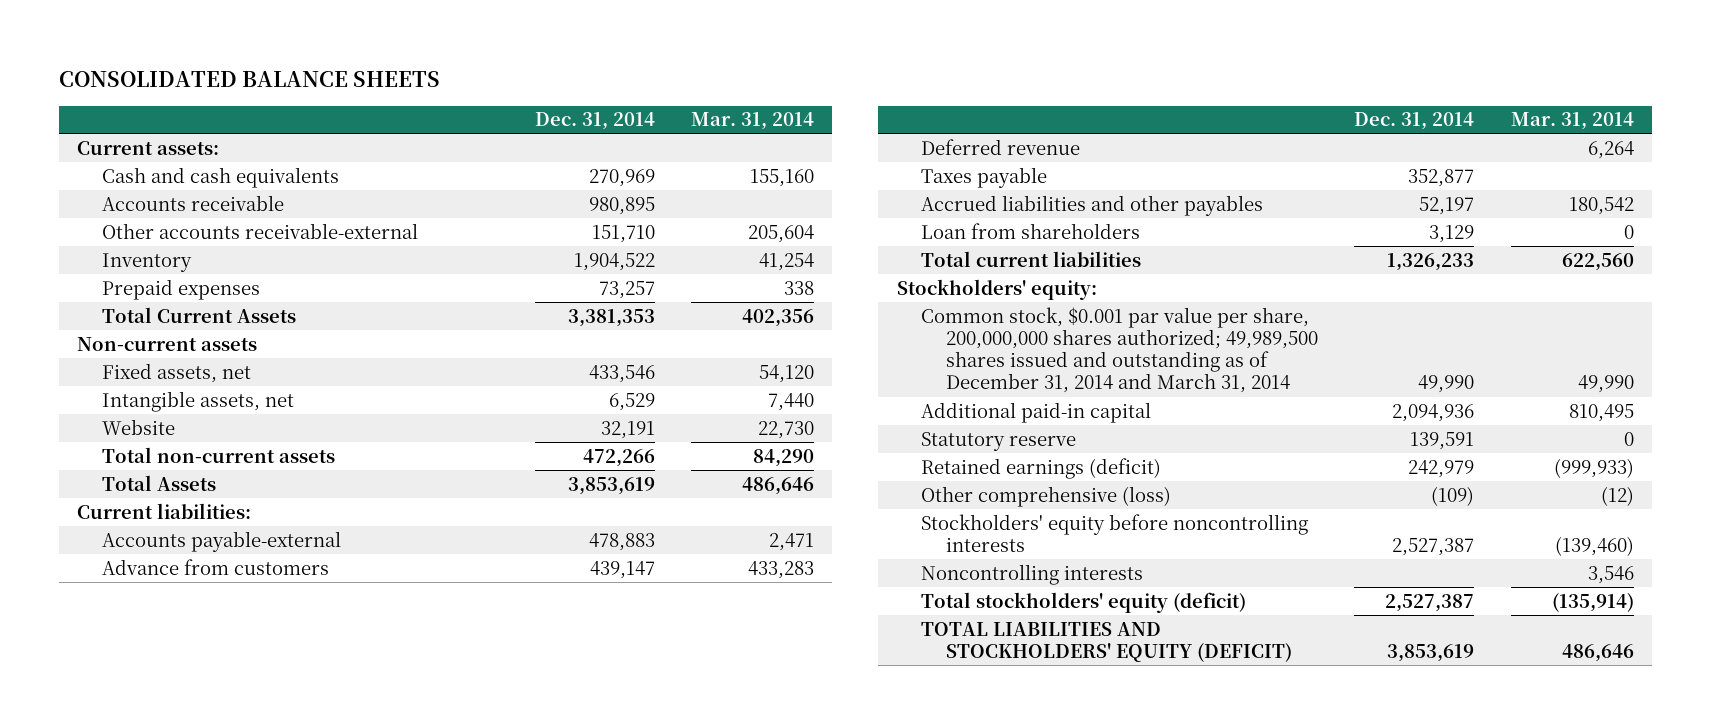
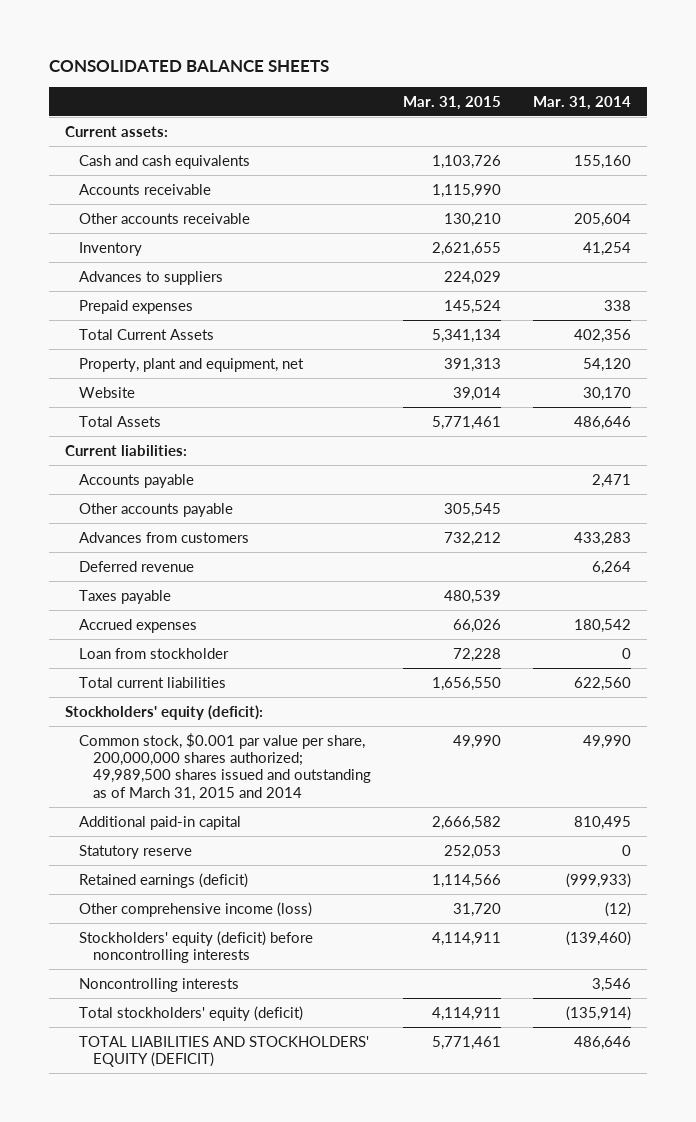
[534,112,655,131] Dec. 31, 2014 -> none
none -> [402,95,501,110] Mar. 31, 2015
[101,222,418,239] Other accounts receivable-external -> [78,212,250,224] Other accounts receivable
none -> [78,270,223,285] Advances to suppliers
[76,336,257,351] Non-current assets -> none
[101,390,294,412] Intangible assets, net -> none
[101,446,335,463] Total non-current assets -> none
[101,362,251,383] Fixed assets, net -> [78,357,304,372] Property, plant and equipment, net
[758,420,815,439] 22,730 -> [583,386,632,401] 30,170
[101,530,341,552] Accounts payable-external -> [78,473,194,488] Accounts payable
none -> [78,502,233,517] Other accounts payable
[101,558,329,575] Advance from customers -> [78,531,249,543] Advances from customers
[921,194,1264,216] Accrued liabilities and other payables -> [78,618,197,633] Accrued expenses
[921,222,1141,239] Loan from shareholders -> [78,647,229,659] Loan from stockholder
[896,278,1097,300] Stockholders' equity: -> [65,704,264,720] Stockholders' equity (deficit):
[921,306,1318,394] Common stock, $0.001 par value per share, 200,000,000 shares authorized; 49,989,500 shares issued and outstanding as of December 31, 2014 and March 31, 2014 -> [78,732,371,801] Common stock, $0.001 par value per share, 200,000,000 shares authorized; 49,989,500 shares issued and outstanding as of March 31, 2015 and 2014
[921,485,1172,507] Other comprehensive (loss) -> [78,901,312,917] Other comprehensive income (loss)
[921,513,1309,552] Stockholders' equity before noncontrolling interests -> [78,930,313,964] Stockholders' equity (deficit) before noncontrolling interests

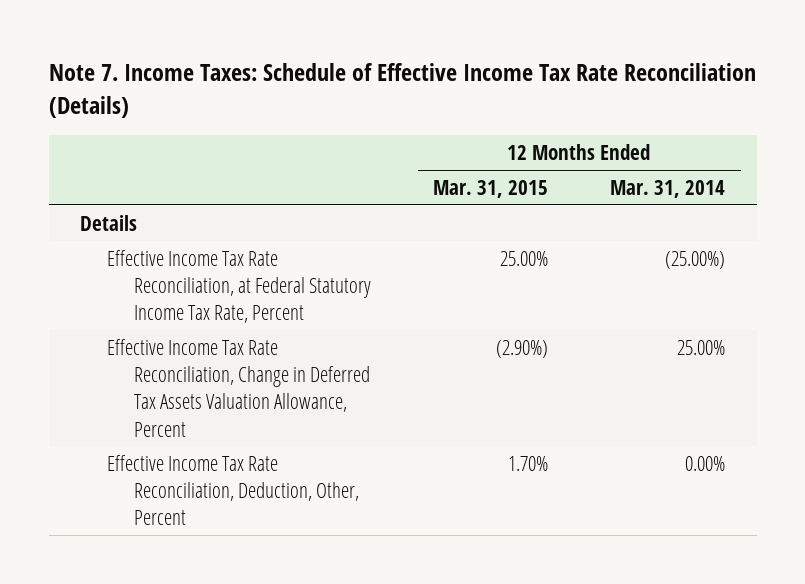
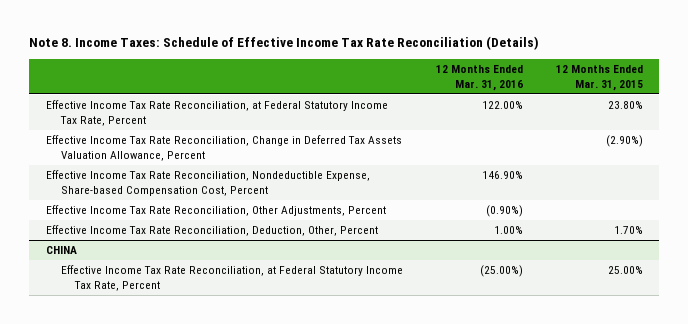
[48,63,756,119] Note 7. Income Taxes: Schedule of Effective Income Tax Rate Reconciliation (Details) -> [29,36,540,51] Note 8. Income Taxes: Schedule of Effective Income Tax Rate Reconciliation (Details)
[610,179,726,198] Mar. 31, 2014 -> none
none -> [435,64,523,91] 12 Months Ended Mar. 31, 2016
[79,214,137,231] Details -> none
[500,250,549,266] 25.00% -> [607,100,643,109] 23.80%
none -> [45,169,370,196] Effective Income Tax Rate Reconciliation, Nondeductible Expense, Share-based Compensation Cost, Percent
none -> [45,204,386,216] Effective Income Tax Rate Reconciliation, Other Adjustments, Percent
none -> [45,245,77,254] CHINA
none -> [60,264,403,291] Effective Income Tax Rate Reconciliation, at Federal Statutory Income Tax Rate, Percent

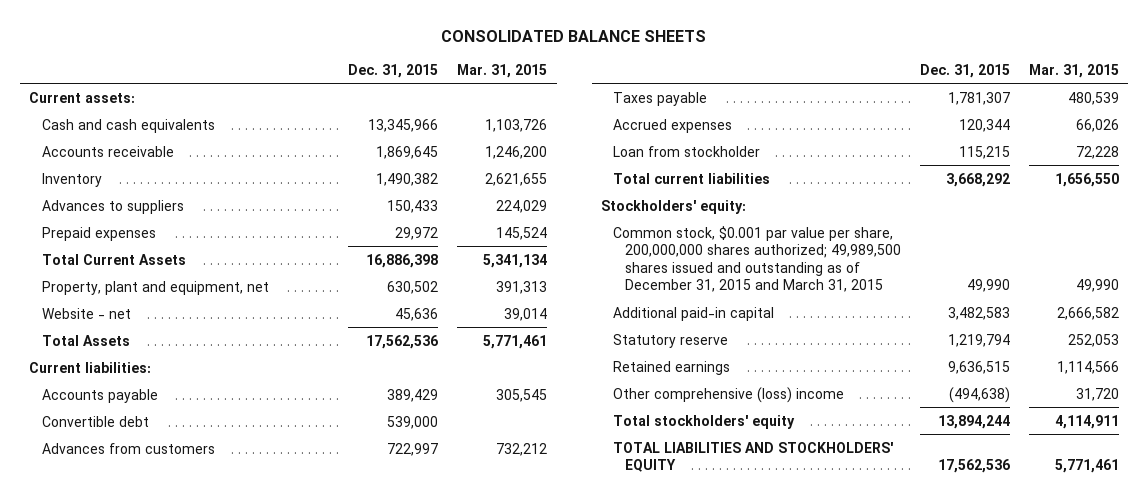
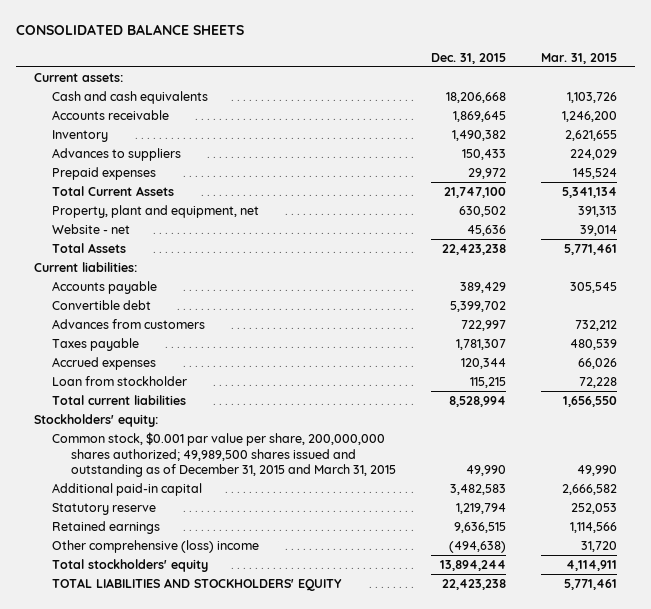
[368,118,439,132] 13,345,966 -> [446,91,507,103] 18,206,668
[366,253,439,268] 16,886,398 -> [444,186,507,198] 21,747,100
[366,334,439,349] 17,562,536 -> [442,243,507,255] 22,423,238
[387,415,439,429] 539,000 -> [450,300,507,312] 5,399,702
[946,172,1011,187] 3,668,292 -> [449,395,507,407] 8,528,994
[938,459,1011,474] 17,562,536 -> [442,578,507,590] 22,423,238

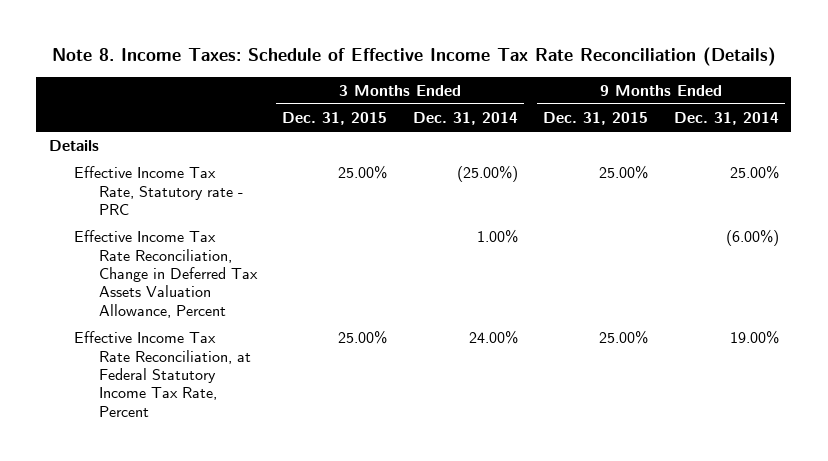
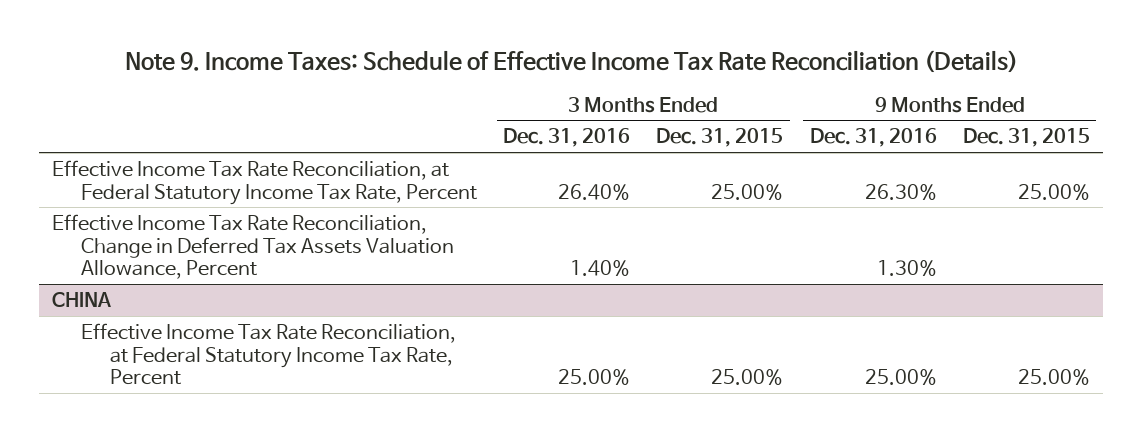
[51,46,776,66] Note 8. Income Taxes: Schedule of Effective Income Tax Rate Reconciliation (Details) -> [124,50,1018,74] Note 9. Income Taxes: Schedule of Effective Income Tax Rate Reconciliation (Details)
[412,112,518,126] Dec. 31, 2014 -> none
[673,112,779,126] Dec. 31, 2014 -> none
none -> [503,128,631,148] Dec. 31, 2016
none -> [809,128,937,148] Dec. 31, 2016
[49,140,100,152] Details -> none
[73,166,243,215] Effective Income Tax Rate, Statutory rate - PRC -> [51,159,477,205] Effective Income Tax Rate Reconciliation, at Federal Statutory Income Tax Rate, Percent
none -> [51,291,111,307] CHINA

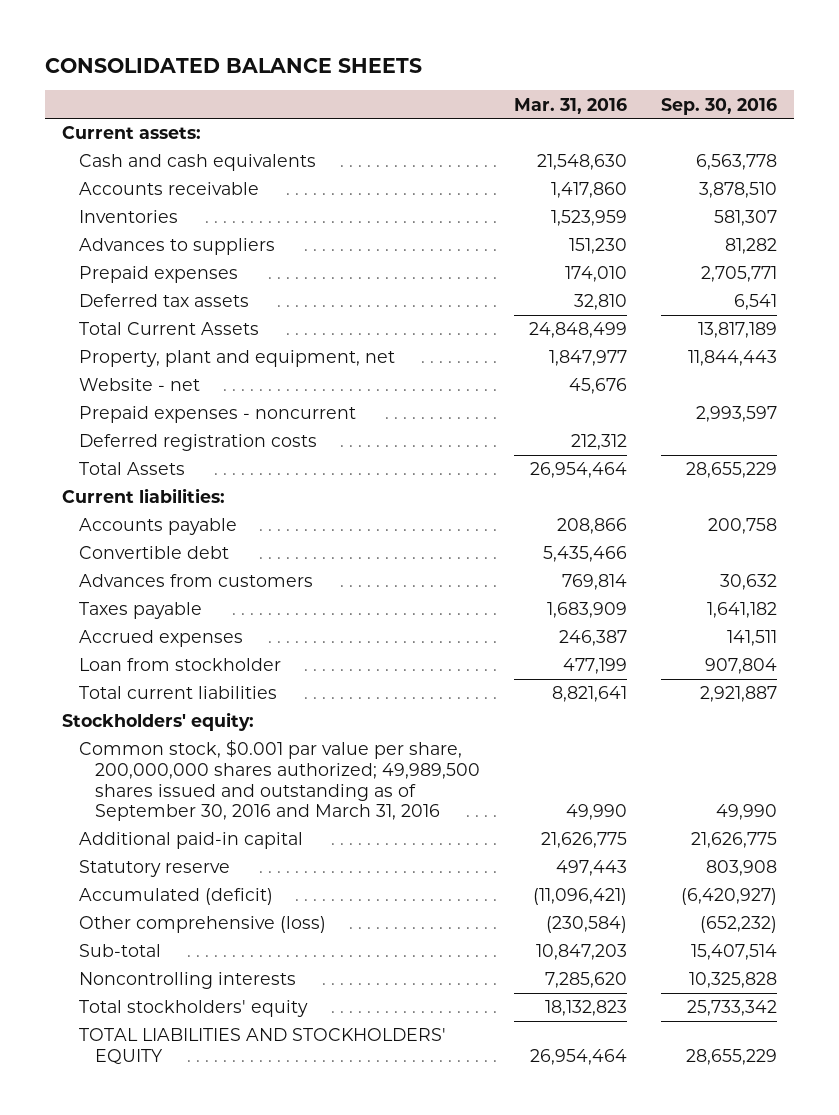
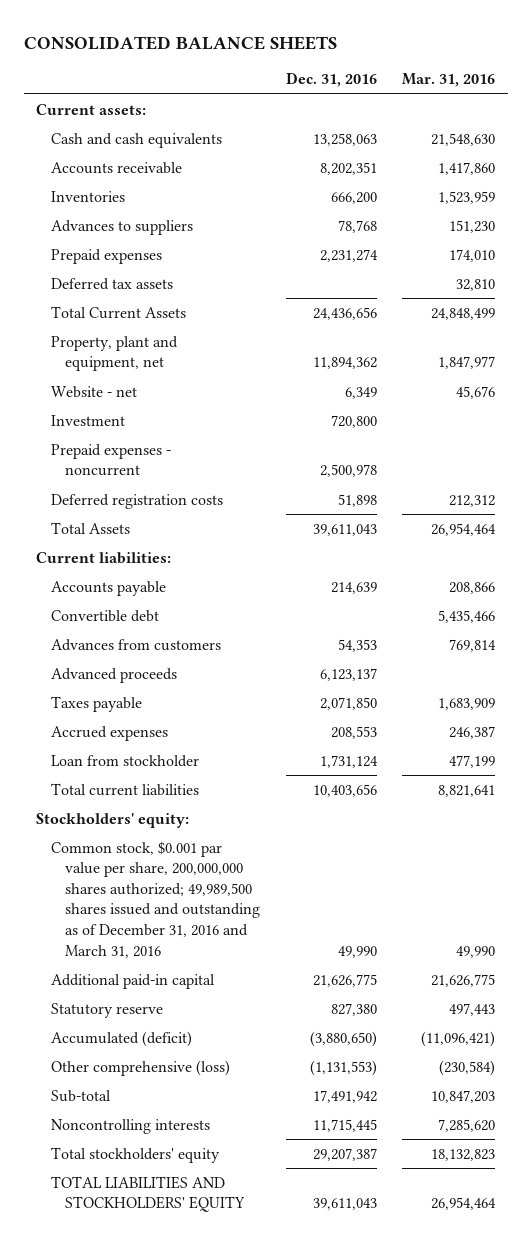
[660,97,777,115] Sep. 30, 2016 -> none
none -> [285,72,377,88] Dec. 31, 2016
none -> [50,414,125,426] Investment
none -> [50,667,177,683] Advanced proceeds
[78,740,481,822] Common stock, $0.001 par value per share, 200,000,000 shares authorized; 49,989,500 shares issued and outstanding as of September 30, 2016 and March 31, 2016 -> [50,840,261,958] Common stock, $0.001 par value per share, 200,000,000 shares authorized; 49,989,500 shares issued and outstanding as of December 31, 2016 and March 31, 2016

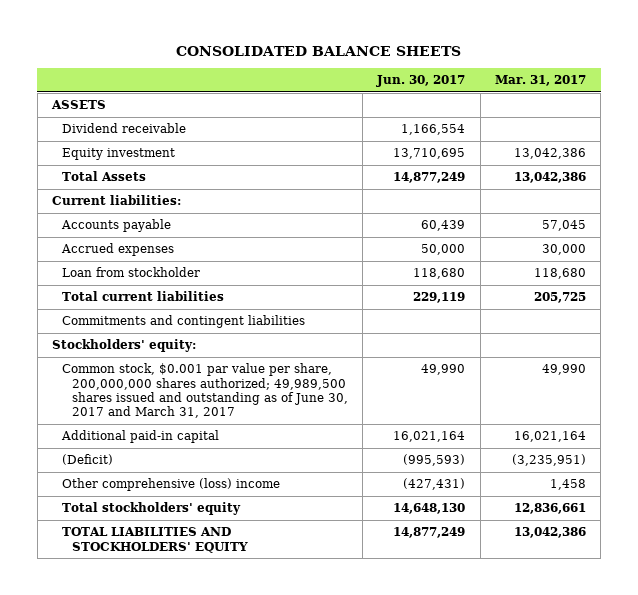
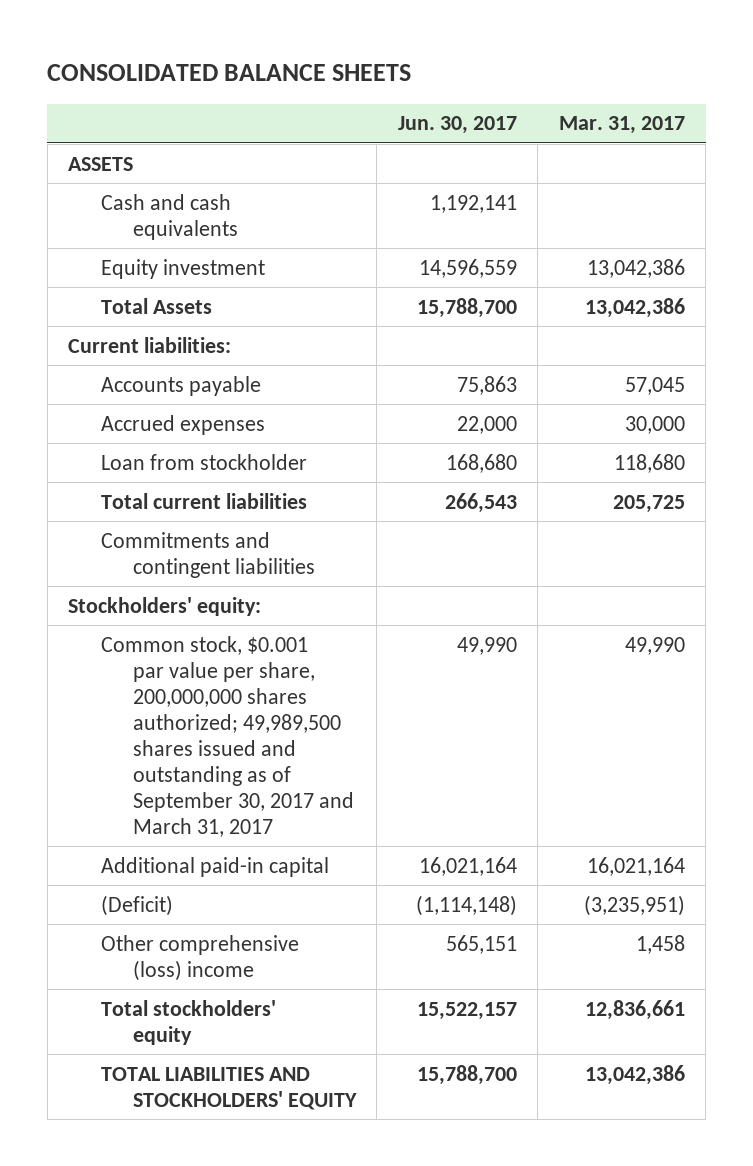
[62,123,187,134] Dividend receivable -> none
none -> [100,193,238,240] Cash and cash equivalents
[393,148,466,160] 13,710,695 -> [418,258,517,278] 14,596,559
[393,172,466,184] 14,877,249 -> [416,297,517,318] 15,788,700
[421,220,466,232] 60,439 -> [456,375,517,395] 75,863
[421,244,466,256] 50,000 -> [456,415,517,434] 22,000
[413,268,466,280] 118,680 -> [445,453,517,473] 168,680
[413,292,466,304] 229,119 -> [444,492,517,513] 266,543
[62,363,348,419] Common stock, $0.001 par value per share, 200,000,000 shares authorized; 49,989,500 shares issued and outstanding as of June 30, 2017 and March 31, 2017 -> [100,635,354,837] Common stock, $0.001 par value per share, 200,000,000 shares authorized; 49,989,500 shares issued and outstanding as of September 30, 2017 and March 31, 2017
[403,454,466,467] (995,593) -> [415,894,517,916] (1,114,148)
[403,478,466,491] (427,431) -> [445,934,517,954] 565,151
[393,503,466,515] 14,648,130 -> [416,1001,517,1020] 15,522,157
[393,527,466,539] 14,877,249 -> [416,1064,517,1085] 15,788,700

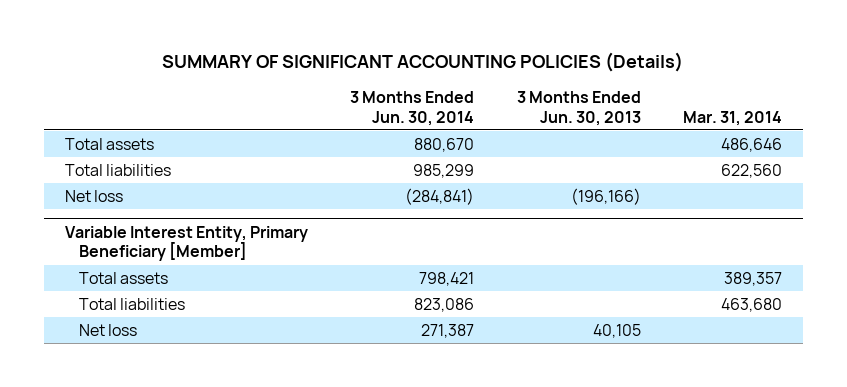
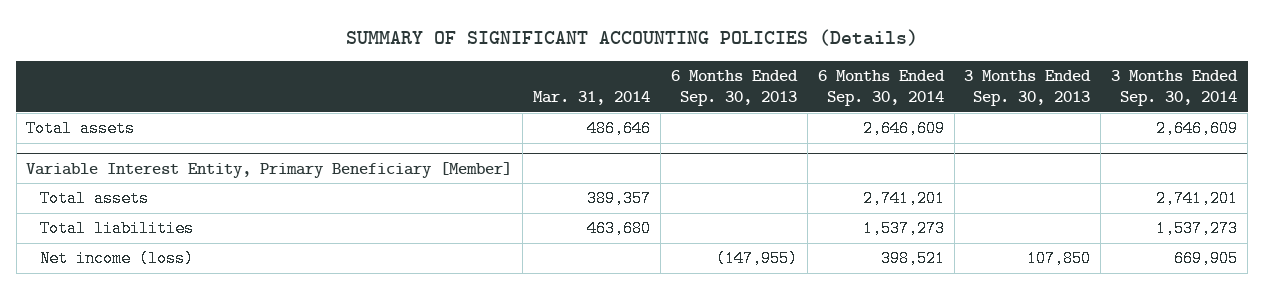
[350,90,475,126] 3 Months Ended Jun. 30, 2014 -> none
[516,90,641,126] 3 Months Ended Jun. 30, 2013 -> none
none -> [670,70,798,107] 6 Months Ended Sep. 30, 2013
none -> [817,70,945,107] 6 Months Ended Sep. 30, 2014
none -> [964,70,1092,107] 3 Months Ended Sep. 30, 2013
none -> [1111,70,1239,107] 3 Months Ended Sep. 30, 2014
[64,163,171,176] Total liabilities -> none
[64,189,123,202] Net loss -> none
[79,323,138,336] Net loss -> [40,250,195,268] Net income (loss)

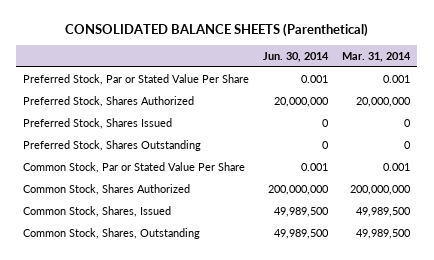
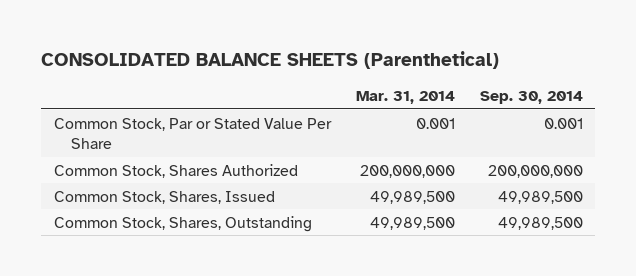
[263,51,330,62] Jun. 30, 2014 -> none
none -> [479,91,583,105] Sep. 30, 2014
[23,73,250,85] Preferred Stock, Par or Stated Value Per Share -> none
[23,95,195,107] Preferred Stock, Shares Authorized -> none
[23,117,173,129] Preferred Stock, Shares Issued -> none
[23,139,202,151] Preferred Stock, Shares Outstanding -> none

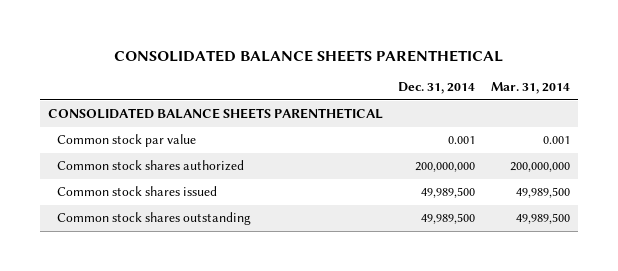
[41,51,500,70] CONSOLIDATED BALANCE SHEETS (Parenthetical) -> [113,49,503,62] CONSOLIDATED BALANCE SHEETS PARENTHETICAL
[479,91,583,105] Sep. 30, 2014 -> none
none -> [398,82,476,95] Dec. 31, 2014
none -> [47,108,383,120] CONSOLIDATED BALANCE SHEETS PARENTHETICAL
[53,117,332,150] Common Stock, Par or Stated Value Per Share -> [57,134,197,148] Common stock par value
[53,163,298,178] Common Stock, Shares Authorized -> [57,160,245,172] Common stock shares authorized
[53,190,275,204] Common Stock, Shares, Issued -> [57,186,218,197] Common stock shares issued
[53,215,312,232] Common Stock, Shares, Outstanding -> [57,212,252,226] Common stock shares outstanding

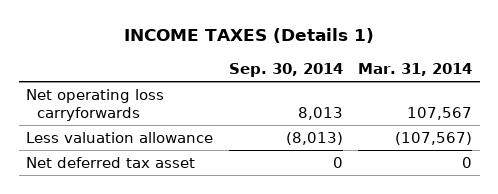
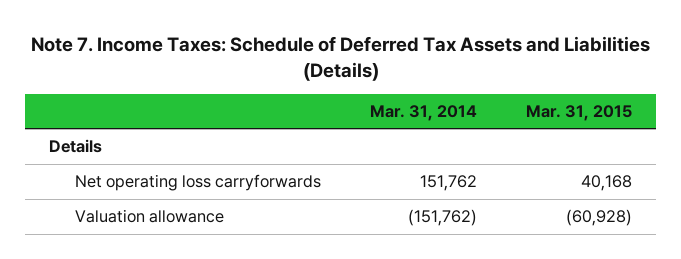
[124,28,375,44] INCOME TAXES (Details 1) -> [30,35,650,81] Note 7. Income Taxes: Schedule of Deferred Tax Assets and Liabilities (Details)
[228,63,343,78] Sep. 30, 2014 -> none
none -> [525,104,632,121] Mar. 31, 2015
[26,156,196,168] Net deferred tax asset -> none
none -> [49,139,103,154] Details
[407,106,473,120] 107,567 -> [419,175,477,192] 151,762
[26,131,214,143] Less valuation allowance -> [75,209,225,224] Valuation allowance
[395,131,473,145] (107,567) -> [407,209,477,227] (151,762)

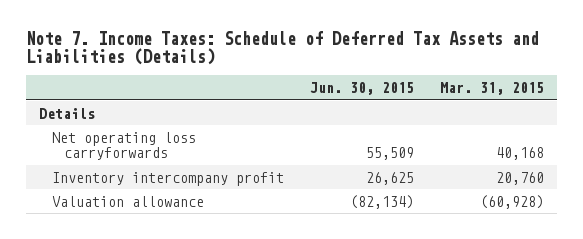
[369,104,477,121] Mar. 31, 2014 -> none
none -> [309,82,414,96] Jun. 30, 2015
none -> [51,171,284,186] Inventory intercompany profit

